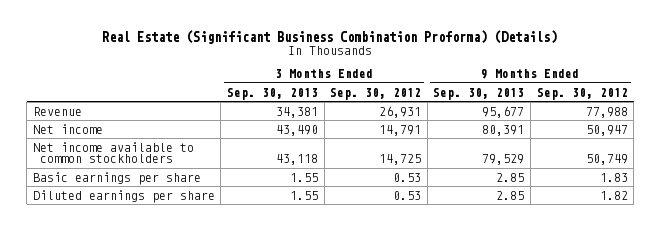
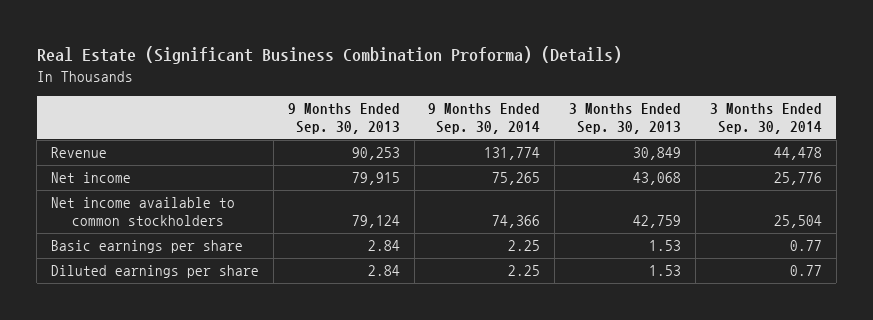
[330,87,422,100] Sep. 30, 2012 -> none
[536,87,628,100] Sep. 30, 2012 -> none
none -> [428,103,541,135] 9 Months Ended Sep. 30, 2014
none -> [709,103,822,135] 3 Months Ended Sep. 30, 2014
[275,106,318,118] 34,381 -> [633,147,682,161] 30,849
[482,105,525,118] 95,677 -> [351,147,400,161] 90,253
[275,124,318,136] 43,490 -> [633,172,682,186] 43,068
[482,124,525,136] 80,391 -> [351,172,400,186] 79,915
[275,154,318,166] 43,118 -> [633,215,682,229] 42,759
[482,154,525,166] 79,529 -> [351,215,400,229] 79,124
[289,172,318,182] 1.55 -> [649,240,682,252] 1.53
[496,172,525,182] 2.85 -> [367,240,400,252] 2.84
[289,190,318,200] 1.55 -> [649,265,682,277] 1.53
[496,190,525,200] 2.85 -> [367,265,400,277] 2.84

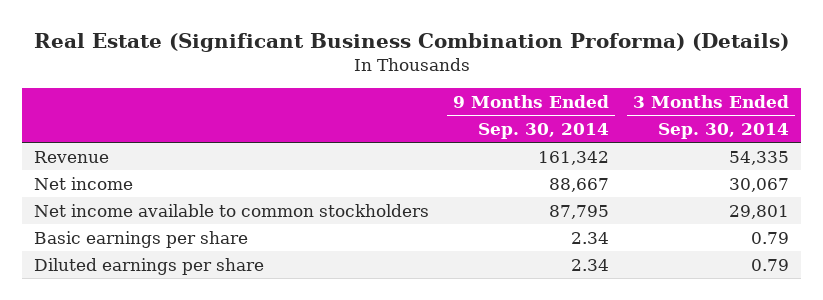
[287,103,400,135] 9 Months Ended Sep. 30, 2013 -> none
[569,103,682,135] 3 Months Ended Sep. 30, 2013 -> none
[484,147,541,161] 131,774 -> [538,150,610,165] 161,342
[773,147,822,161] 44,478 -> [729,150,790,165] 54,335
[492,172,541,186] 75,265 -> [549,177,610,192] 88,667
[773,172,822,186] 25,776 -> [729,177,790,192] 30,067
[492,215,541,229] 74,366 -> [549,204,610,219] 87,795
[773,215,822,229] 25,504 -> [729,204,790,219] 29,801
[508,240,541,252] 2.25 -> [571,231,610,244] 2.34
[789,240,822,252] 0.77 -> [751,231,790,244] 0.79
[508,265,541,277] 2.25 -> [571,258,610,271] 2.34
[789,265,822,277] 0.77 -> [751,258,790,271] 0.79

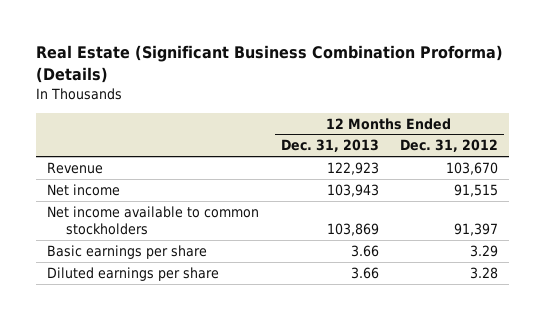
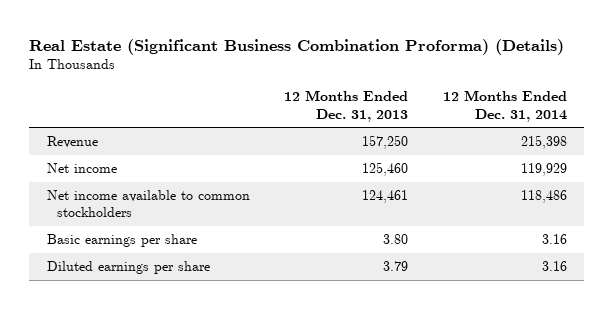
[400,139,499,153] Dec. 31, 2012 -> none
none -> [442,90,567,122] 12 Months Ended Dec. 31, 2014
[326,161,379,175] 122,923 -> [362,135,409,150] 157,250
[326,183,379,197] 103,943 -> [362,162,409,177] 125,460
[326,222,379,236] 103,869 -> [362,190,409,204] 124,461
[350,244,379,257] 3.66 -> [383,234,409,245] 3.80
[350,266,379,279] 3.66 -> [383,261,409,272] 3.79

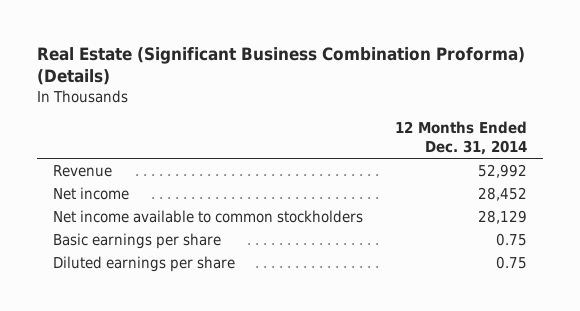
[284,90,409,122] 12 Months Ended Dec. 31, 2013 -> none
[520,135,567,150] 215,398 -> [478,163,528,178] 52,992
[520,163,567,177] 119,929 -> [478,186,528,201] 28,452
[520,190,567,204] 118,486 -> [478,209,528,224] 28,129
[541,234,567,245] 3.16 -> [496,232,528,246] 0.75
[541,261,567,272] 3.16 -> [496,255,528,269] 0.75

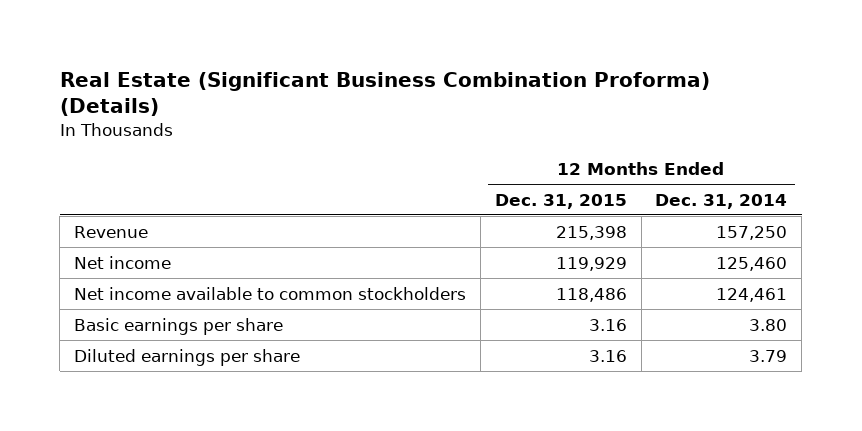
none -> [494,193,627,209] Dec. 31, 2015
[478,163,528,178] 52,992 -> [716,225,788,240] 157,250
[478,186,528,201] 28,452 -> [716,256,788,271] 125,460
[478,209,528,224] 28,129 -> [716,287,788,302] 124,461
[496,232,528,246] 0.75 -> [749,318,788,331] 3.80
[496,255,528,269] 0.75 -> [749,349,788,362] 3.79

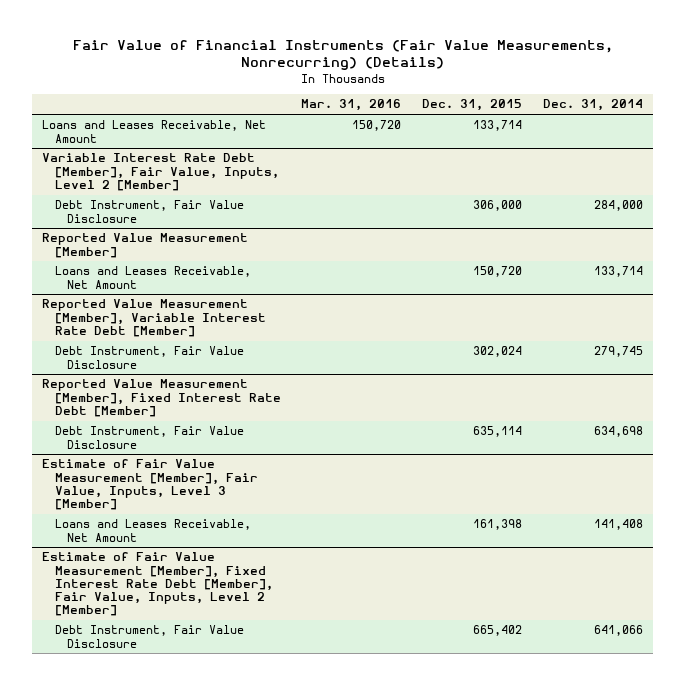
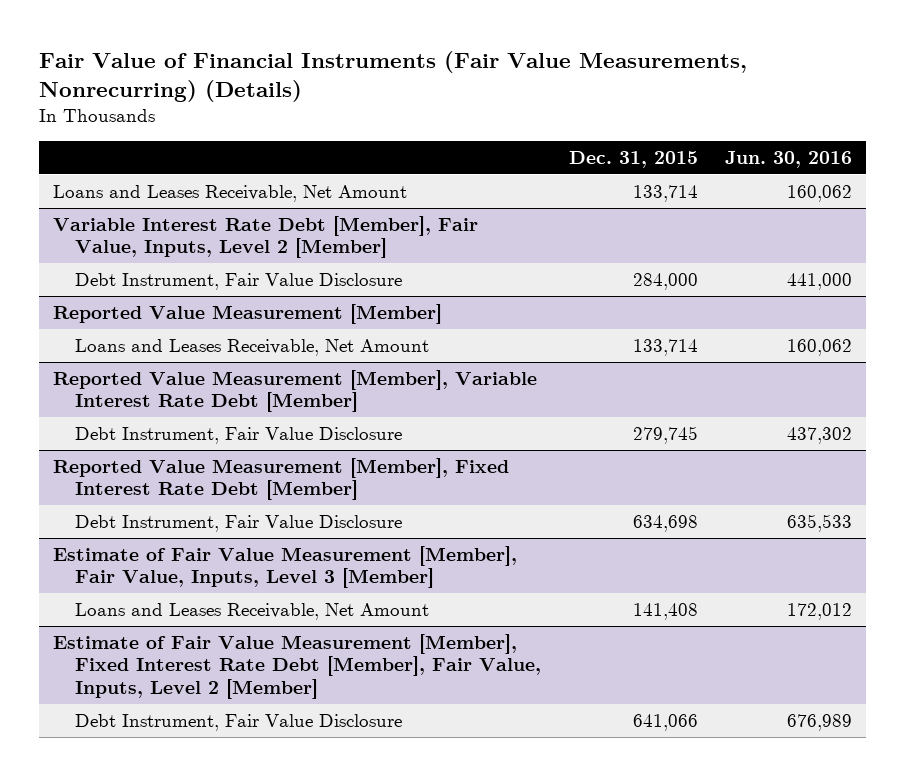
[301,99,402,112] Mar. 31, 2016 -> none
[542,99,643,112] Dec. 31, 2014 -> none
none -> [725,150,853,168] Jun. 30, 2016
[473,200,523,212] 306,000 -> [632,272,698,290] 284,000
[473,266,523,278] 150,720 -> [632,338,698,356] 133,714
[473,346,523,358] 302,024 -> [632,425,698,444] 279,745
[473,426,523,438] 635,114 -> [632,514,698,532] 634,698
[473,519,523,531] 161,398 -> [632,602,698,620] 141,408
[473,625,523,637] 665,402 -> [632,713,698,731] 641,066

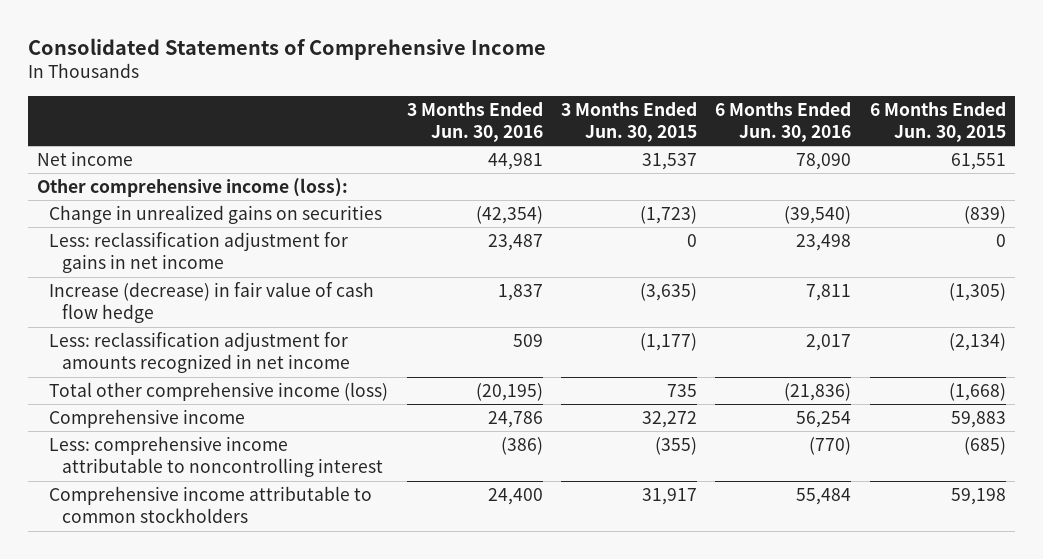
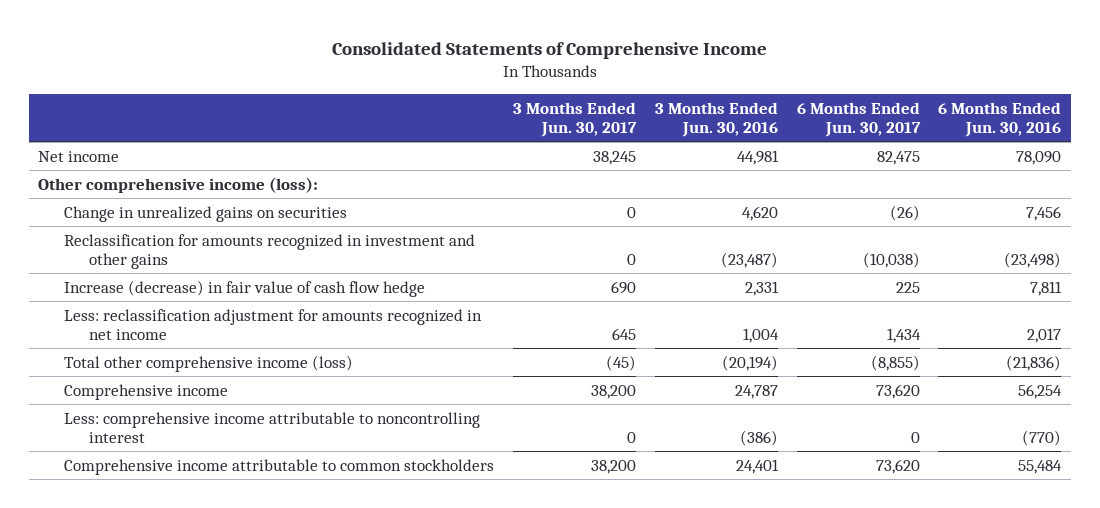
[561,101,698,142] 3 Months Ended Jun. 30, 2015 -> none
[869,101,1006,142] 6 Months Ended Jun. 30, 2015 -> none
none -> [512,101,637,137] 3 Months Ended Jun. 30, 2017
none -> [796,101,921,137] 6 Months Ended Jun. 30, 2017
[475,205,543,224] (42,354) -> [741,205,778,221] 4,620
[784,205,852,224] (39,540) -> [1026,205,1062,221] 7,456
[49,231,349,274] Less: reclassification adjustment for gains in net income -> [63,233,475,269] Reclassification for amounts recognized in investment and other gains
[487,233,543,251] 23,487 -> [720,251,778,268] (23,487)
[796,233,852,251] 23,498 -> [1004,251,1062,268] (23,498)
[497,283,543,301] 1,837 -> [744,280,779,296] 2,331
[512,333,543,347] 509 -> [742,327,779,343] 1,004
[475,382,543,401] (20,195) -> [721,354,778,371] (20,194)
[487,410,543,428] 24,786 -> [734,384,778,399] 24,787
[487,487,543,505] 24,400 -> [735,458,779,474] 24,401

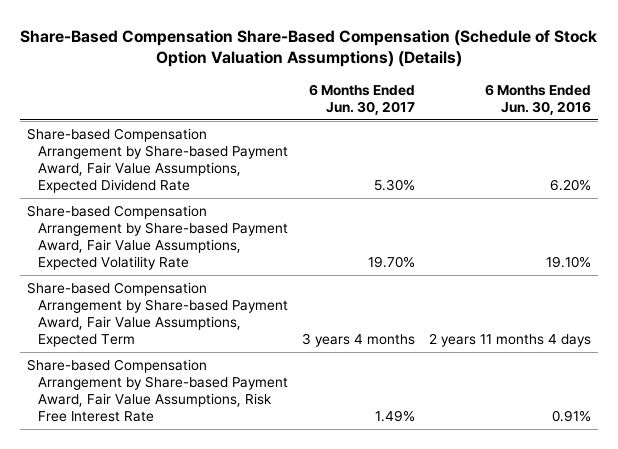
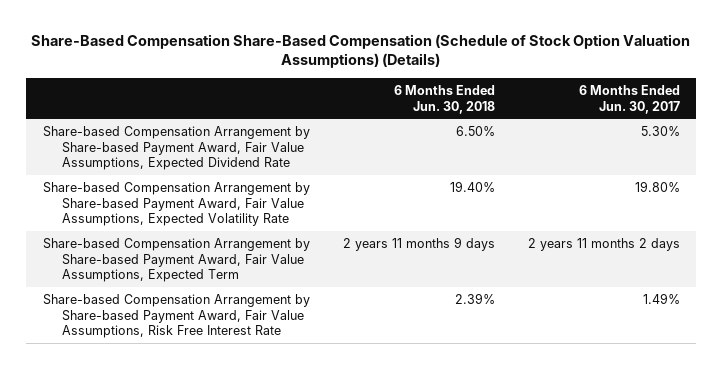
[484,83,591,116] 6 Months Ended Jun. 30, 2016 -> none
none -> [393,85,495,114] 6 Months Ended Jun. 30, 2018
[367,256,415,269] 19.70% -> [634,181,680,193] 19.80%
[301,333,415,348] 3 years 4 months -> [527,238,680,252] 2 years 11 months 2 days

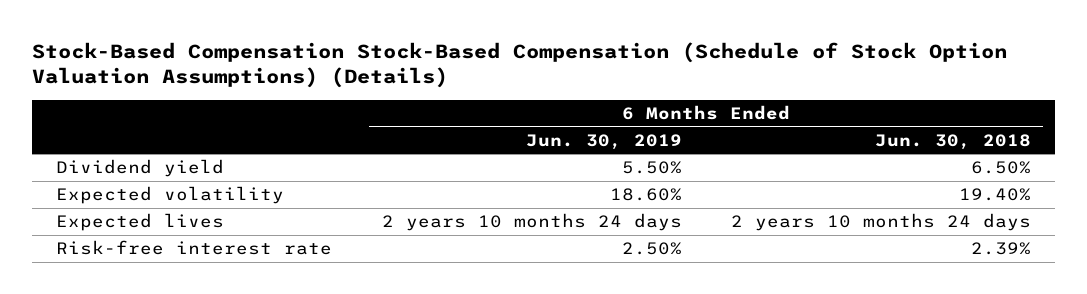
[31,33,691,69] Share-Based Compensation Share-Based Compensation (Schedule of Stock Option Valuation Assumptions) (Details) -> [31,41,1007,89] Stock-Based Compensation Stock-Based Compensation (Schedule of Stock Option Valuation Assumptions) (Details)
[578,85,680,114] 6 Months Ended Jun. 30, 2017 -> none
none -> [525,133,682,150] Jun. 30, 2019
[42,238,310,283] Share-based Compensation Arrangement by Share-based Payment Award, Fair Value Assumptions, Expected Term -> none
[42,126,310,171] Share-based Compensation Arrangement by Share-based Payment Award, Fair Value Assumptions, Expected Dividend Rate -> [56,159,225,178] Dividend yield
[42,182,310,227] Share-based Compensation Arrangement by Share-based Payment Award, Fair Value Assumptions, Expected Volatility Rate -> [56,186,285,205] Expected volatility
none -> [56,213,225,232] Expected lives
[42,294,310,339] Share-based Compensation Arrangement by Share-based Payment Award, Fair Value Assumptions, Risk Free Interest Rate -> [56,240,333,256] Risk-free interest rate

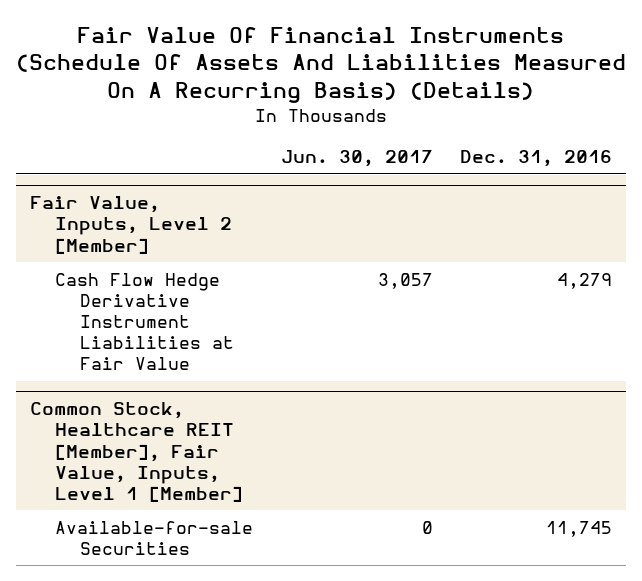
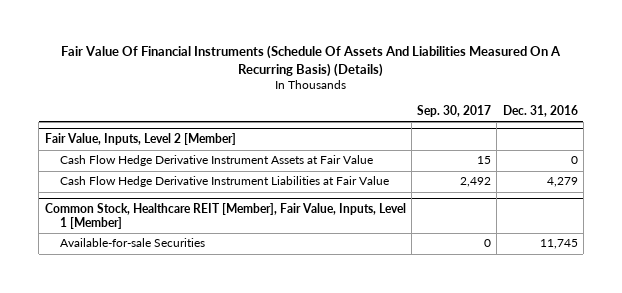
[280,150,433,168] Jun. 30, 2017 -> none
none -> [417,104,492,117] Sep. 30, 2017
none -> [59,155,373,167] Cash Flow Hedge Derivative Instrument Assets at Fair Value

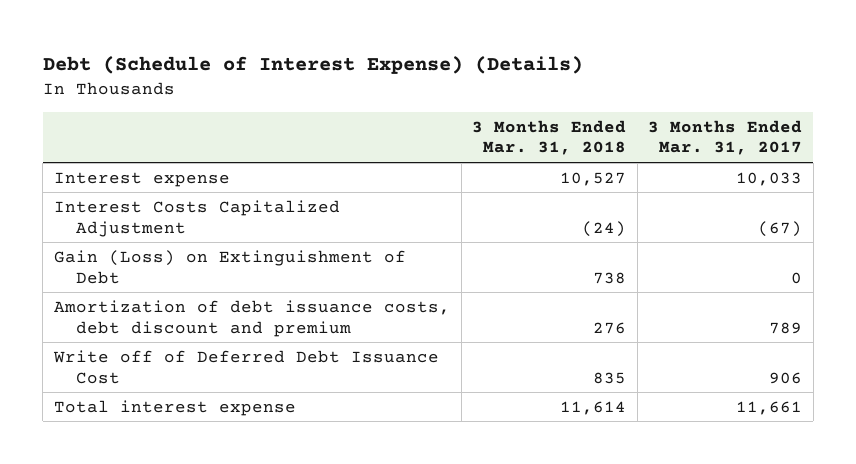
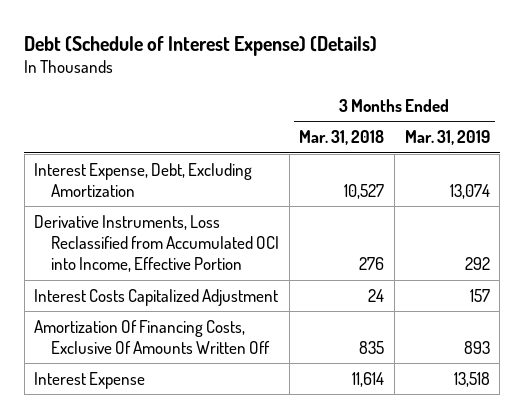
[648,119,803,156] 3 Months Ended Mar. 31, 2017 -> none
none -> [404,130,490,146] Mar. 31, 2019
[53,249,406,284] Gain (Loss) on Extinguishment of Debt -> none
[52,349,439,384] Write off of Deferred Debt Issuance Cost -> none
[53,171,230,187] Interest expense -> [34,162,253,198] Interest Expense, Debt, Excluding Amortization
none -> [34,214,280,273] Derivative Instruments, Loss Reclassified from Accumulated OCI into Income, Effective Portion
[582,220,627,237] (24) -> [368,288,385,302] 24
[53,299,450,337] Amortization of debt issuance costs, debt discount and premium -> [34,319,271,355] Amortization Of Financing Costs, Exclusive Of Amounts Written Off
[593,321,627,334] 276 -> [359,341,385,355] 835
[53,399,296,416] Total interest expense -> [34,371,146,389] Interest Expense

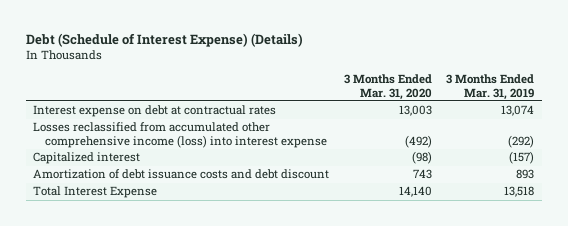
[299,130,385,146] Mar. 31, 2018 -> none
none -> [343,74,432,100] 3 Months Ended Mar. 31, 2020
[34,162,253,198] Interest Expense, Debt, Excluding Amortization -> [33,105,277,118] Interest expense on debt at contractual rates
[34,214,280,273] Derivative Instruments, Loss Reclassified from Accumulated OCI into Income, Effective Portion -> [33,122,328,149] Losses reclassified from accumulated other comprehensive income (loss) into interest expense
[464,257,490,271] 292 -> [508,135,535,149] (292)
[34,288,279,306] Interest Costs Capitalized Adjustment -> [33,152,141,165] Capitalized interest
[469,288,490,302] 157 -> [509,151,535,165] (157)
[34,319,271,355] Amortization Of Financing Costs, Exclusive Of Amounts Written Off -> [33,169,330,180] Amortization of debt issuance costs and debt discount
[34,371,146,389] Interest Expense -> [33,186,158,199] Total Interest Expense

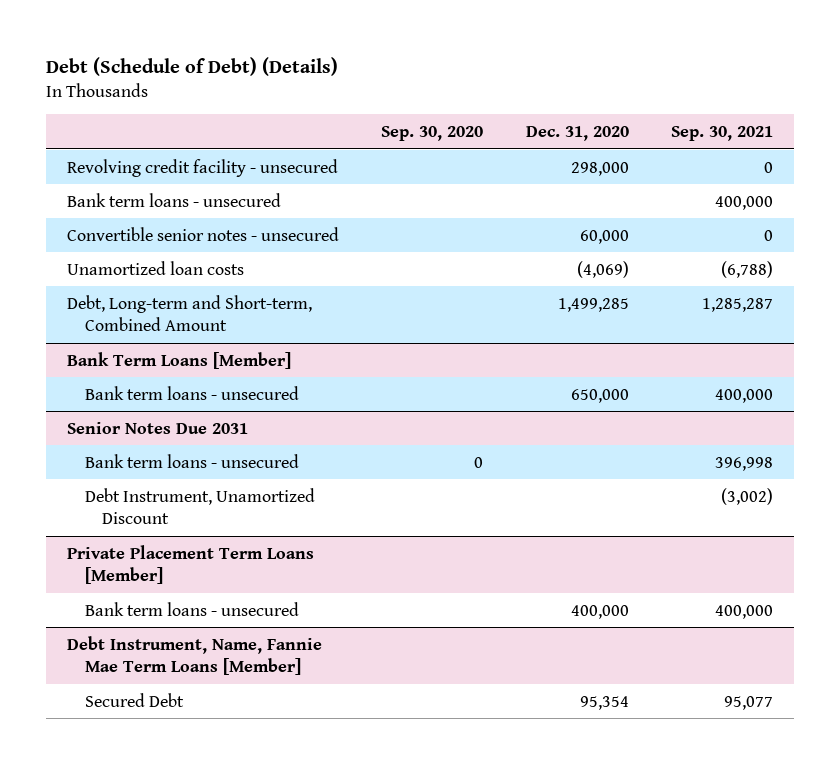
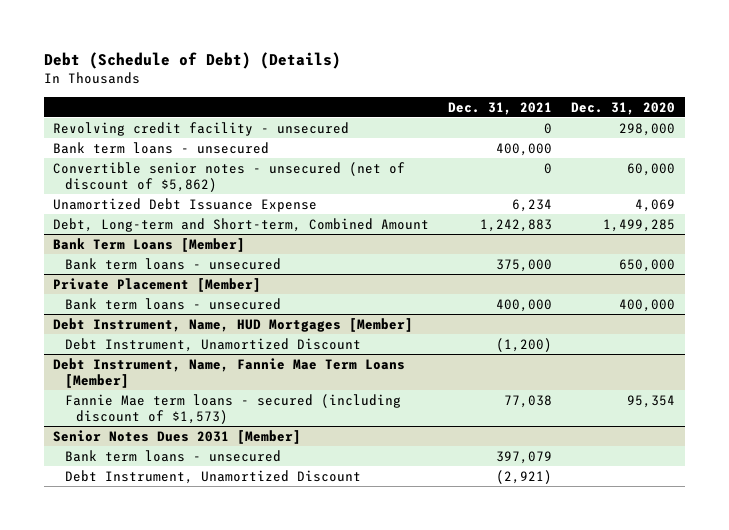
[381,125,484,141] Sep. 30, 2020 -> none
[671,125,774,141] Sep. 30, 2021 -> none
none -> [448,101,553,115] Dec. 31, 2021
[67,260,245,275] Unamortized loan costs -> none
[67,226,340,241] Convertible senior notes - unsecured -> [53,161,406,192] Convertible senior notes - unsecured (net of discount of $5,862)
none -> [53,197,318,212] Unamortized Debt Issuance Expense
[67,421,249,434] Senior Notes Due 2031 -> none
[84,453,299,468] Bank term loans - unsecured -> none
[84,487,315,524] Debt Instrument, Unamortized Discount -> none
[67,544,315,584] Private Placement Term Loans [Member] -> [53,277,262,292] Private Placement [Member]
none -> [53,317,414,332] Debt Instrument, Name, HUD Mortgages [Member]
none -> [64,337,361,352] Debt Instrument, Unamortized Discount
[84,692,184,707] Secured Debt -> [64,393,401,424] Fannie Mae term loans - secured (including discount of $1,573)
none -> [53,429,302,444] Senior Notes Dues 2031 [Member]
none -> [64,449,281,462] Bank term loans - unsecured
none -> [64,469,361,484] Debt Instrument, Unamortized Discount

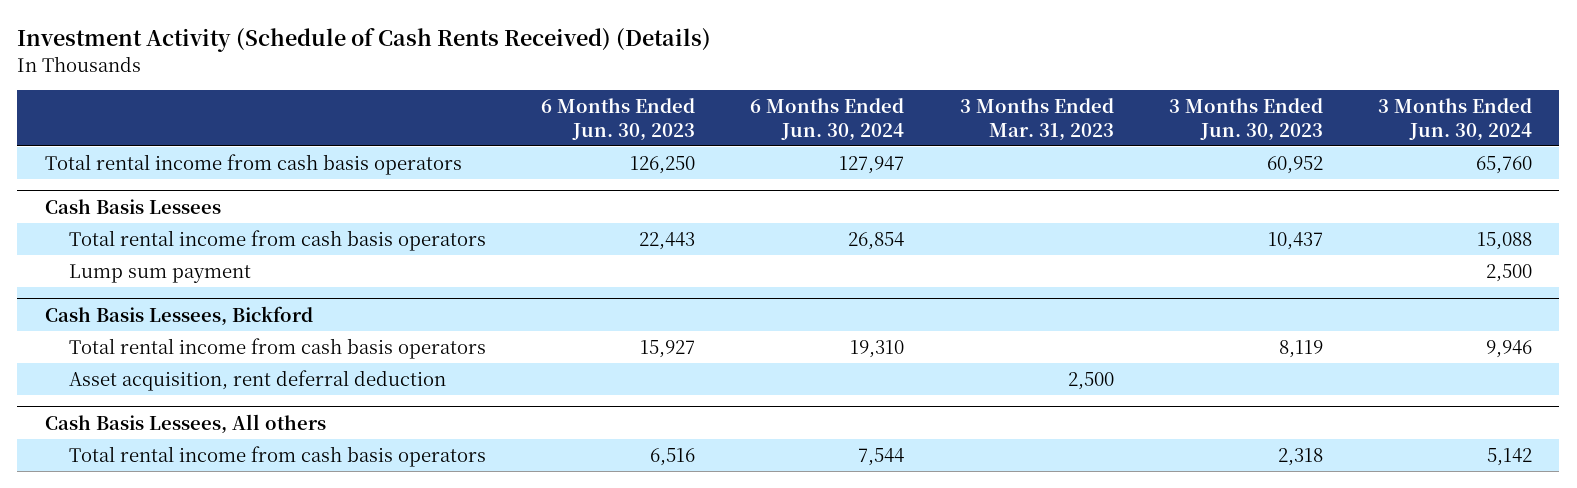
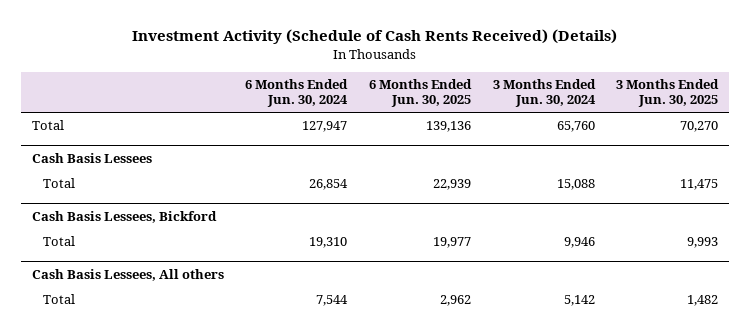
[541,98,696,141] 6 Months Ended Jun. 30, 2023 -> none
[959,98,1114,141] 3 Months Ended Mar. 31, 2023 -> none
[1168,98,1323,141] 3 Months Ended Jun. 30, 2023 -> none
none -> [369,78,473,108] 6 Months Ended Jun. 30, 2025
none -> [616,78,720,108] 3 Months Ended Jun. 30, 2025
[44,153,462,175] Total rental income from cash basis operators -> [31,120,64,131] Total
[69,263,252,283] Lump sum payment -> none
[69,229,487,251] Total rental income from cash basis operators -> [42,178,75,189] Total
[69,369,447,391] Asset acquisition, rent deferral deduction -> none
[69,337,487,359] Total rental income from cash basis operators -> [42,236,75,247] Total
[69,445,487,467] Total rental income from cash basis operators -> [42,294,75,305] Total

